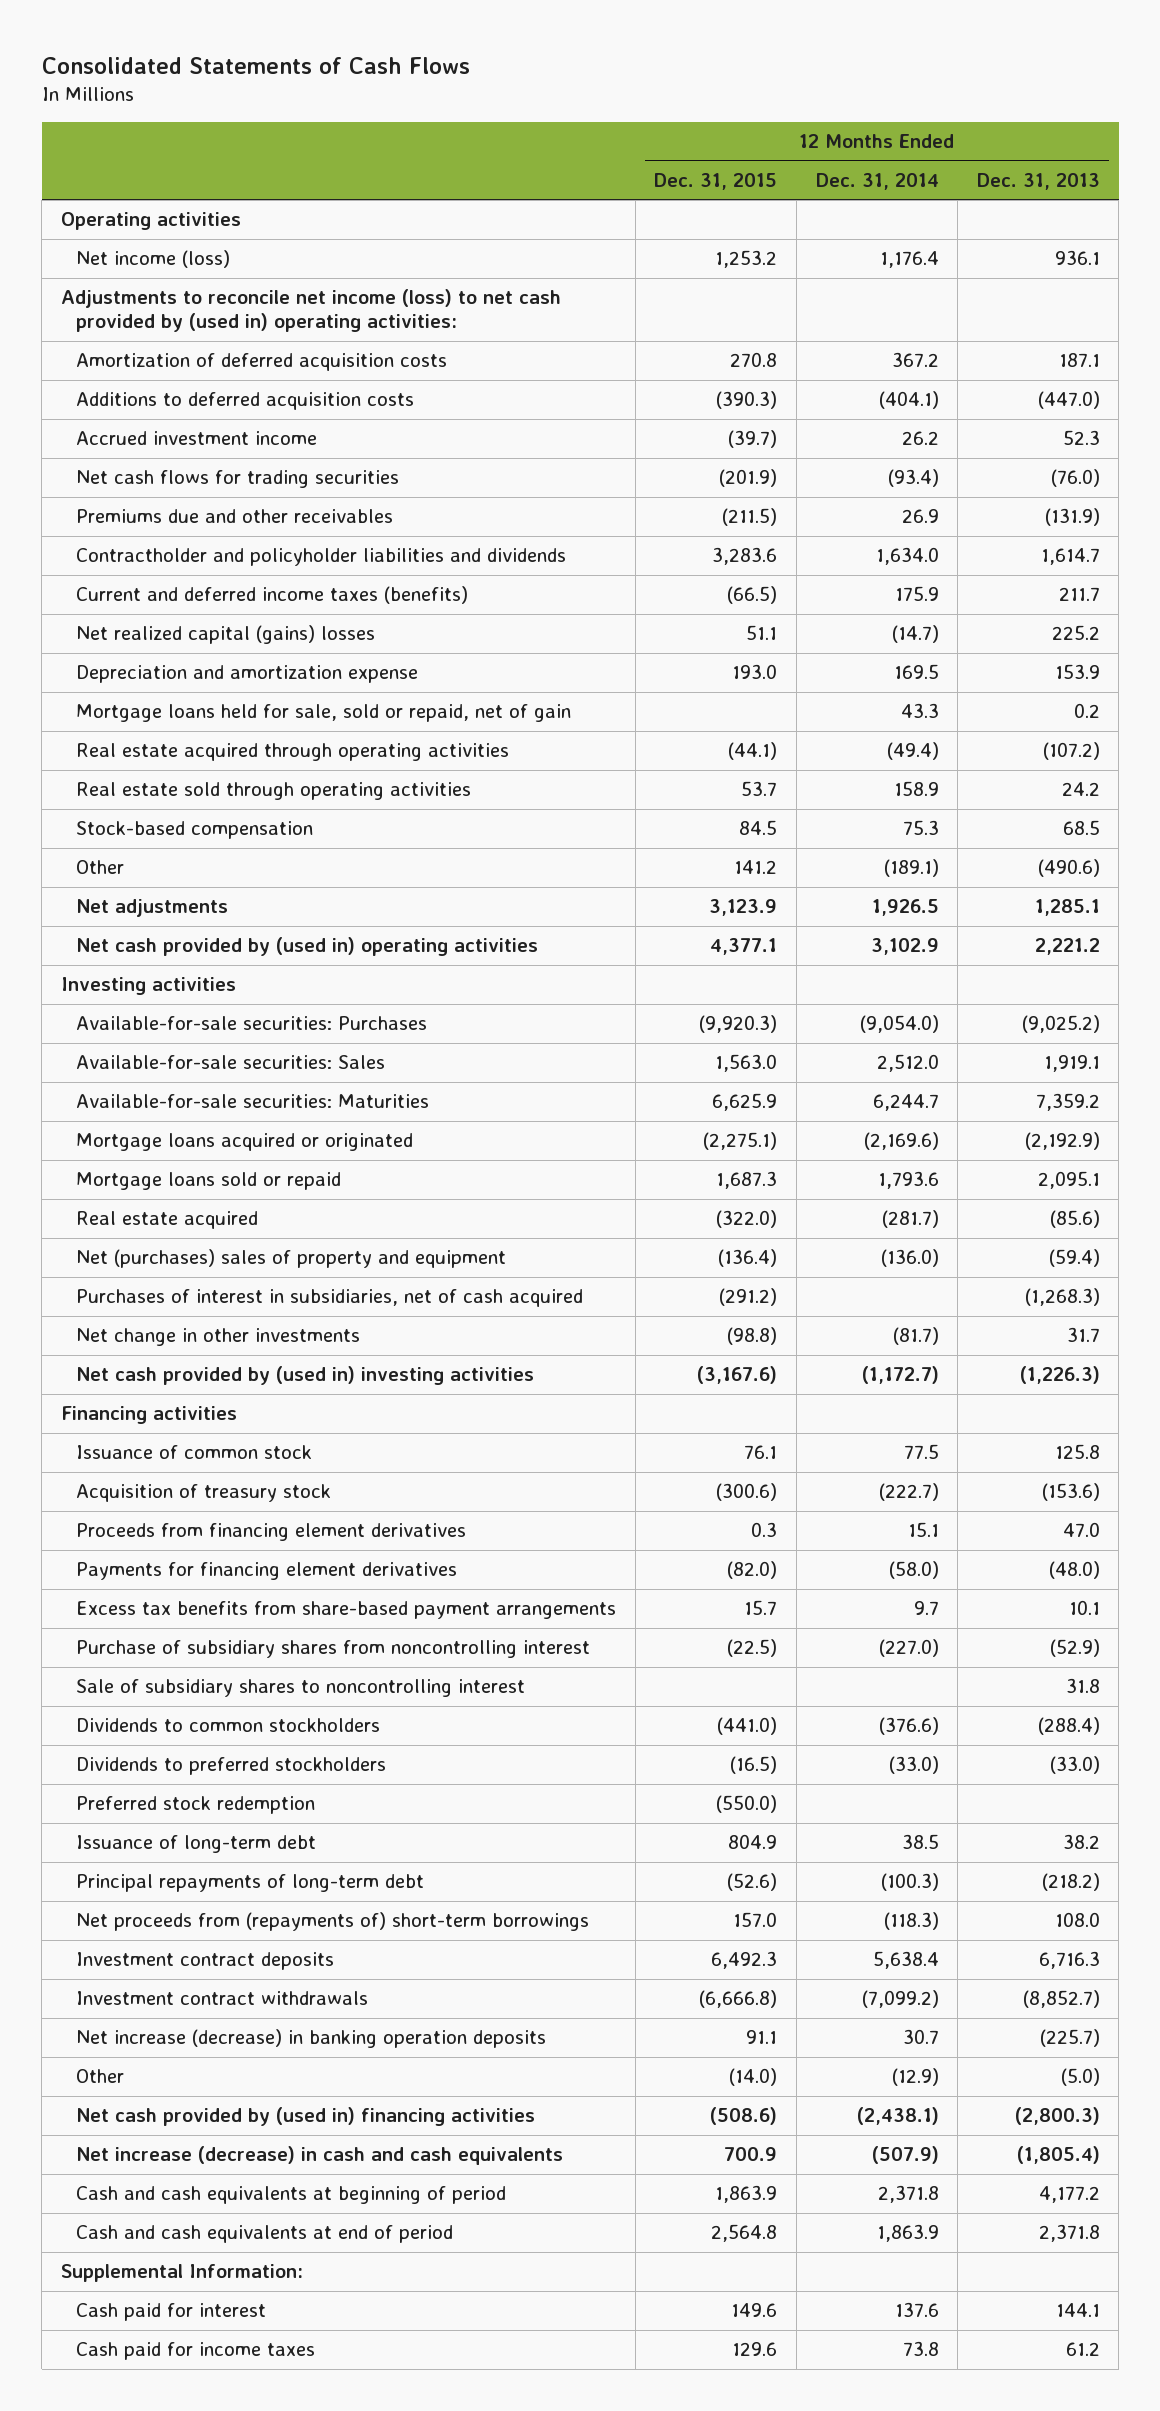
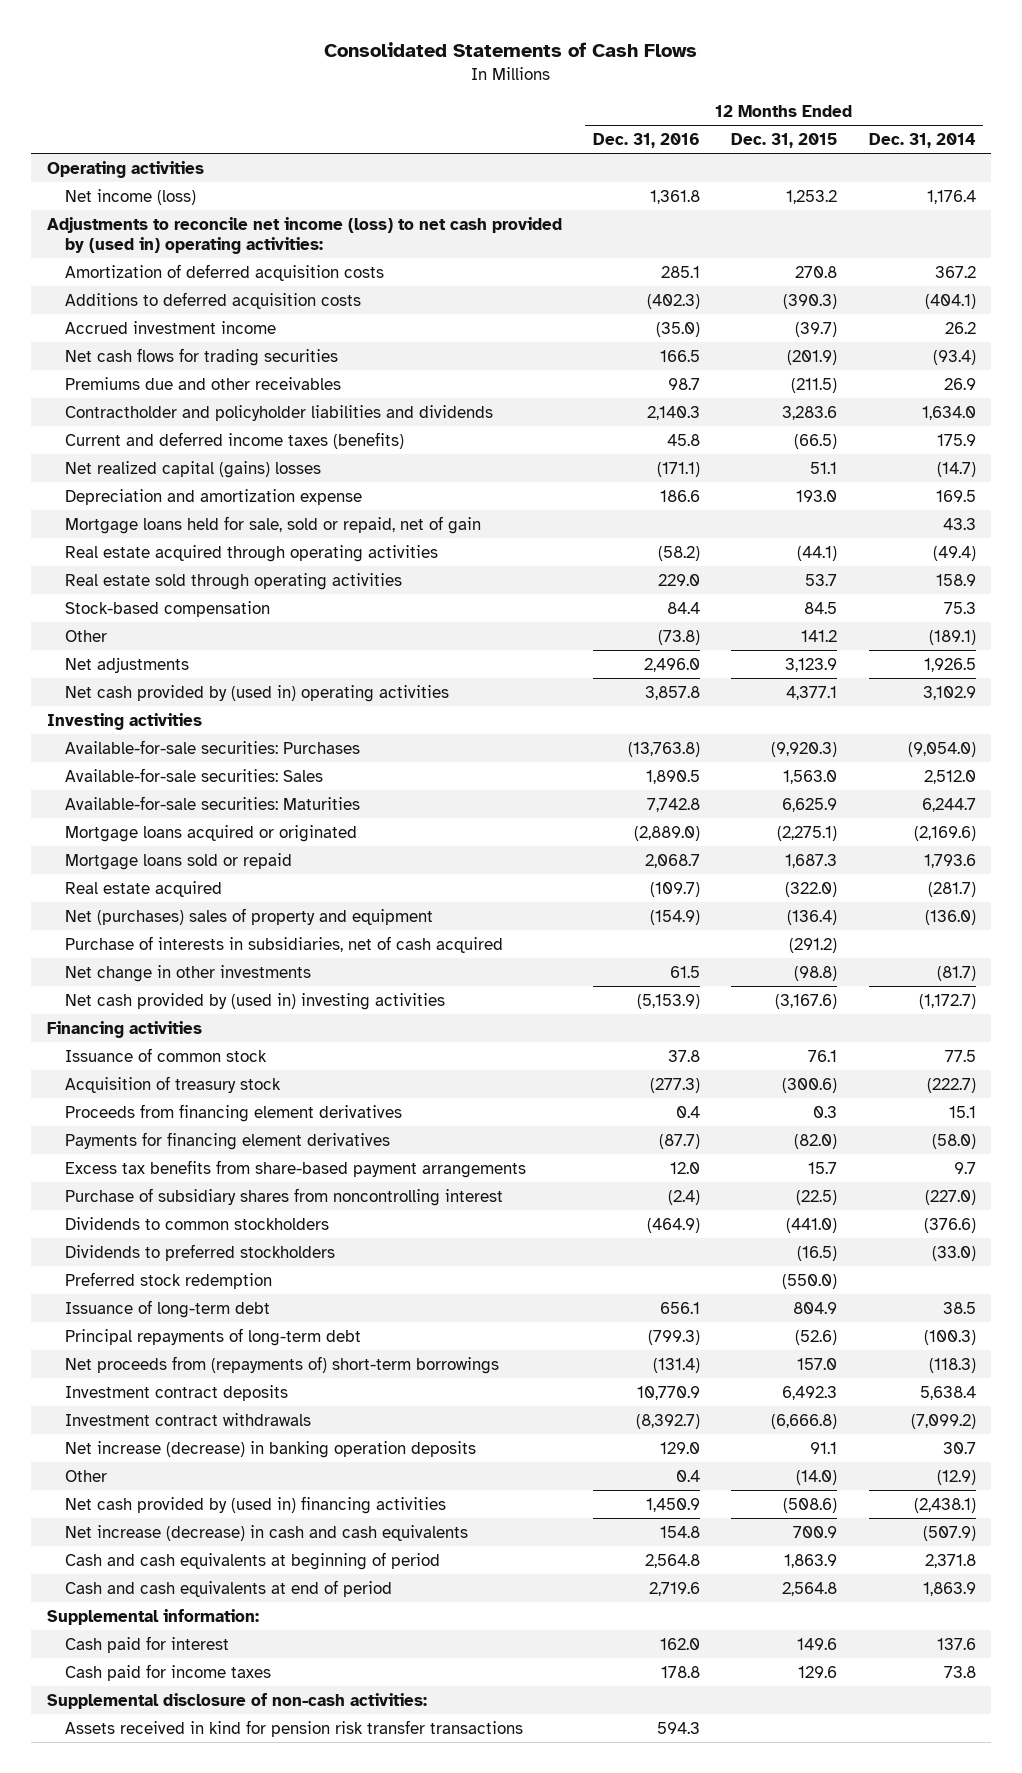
[976,173,1100,191] Dec. 31, 2013 -> none
none -> [593,133,701,149] Dec. 31, 2016
[76,1289,584,1308] Purchases of interest in subsidiaries, net of cash acquired -> [65,935,504,953] Purchase of interests in subsidiaries, net of cash acquired
[76,1679,526,1698] Sale of subsidiary shares to noncontrolling interest -> none
[60,2264,303,2283] Supplemental Information: -> [46,1608,259,1625] Supplemental information:
none -> [46,1692,427,1709] Supplemental disclosure of non-cash activities:
none -> [65,1719,524,1737] Assets received in kind for pension risk transfer transactions

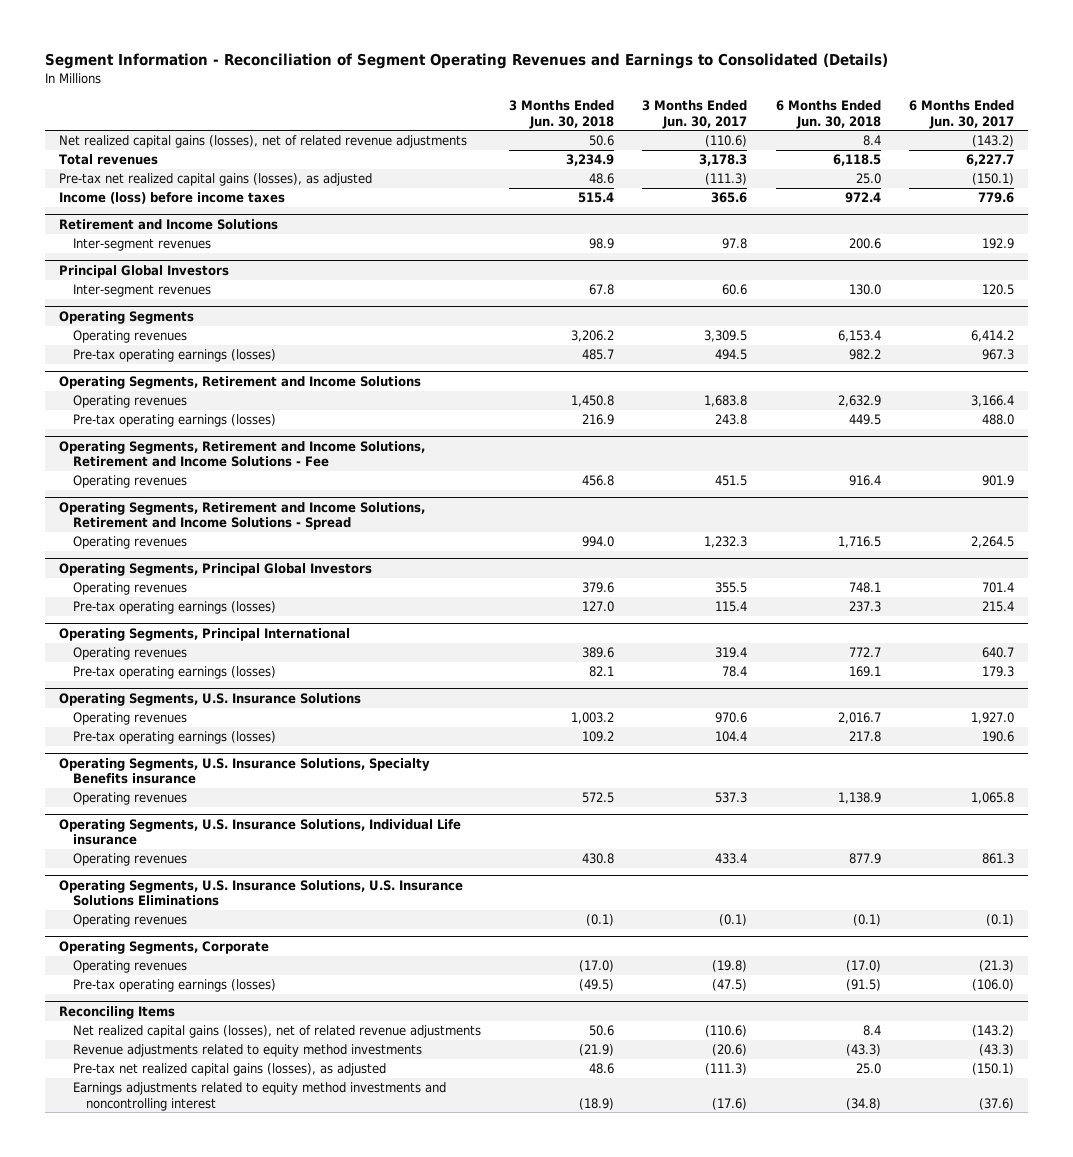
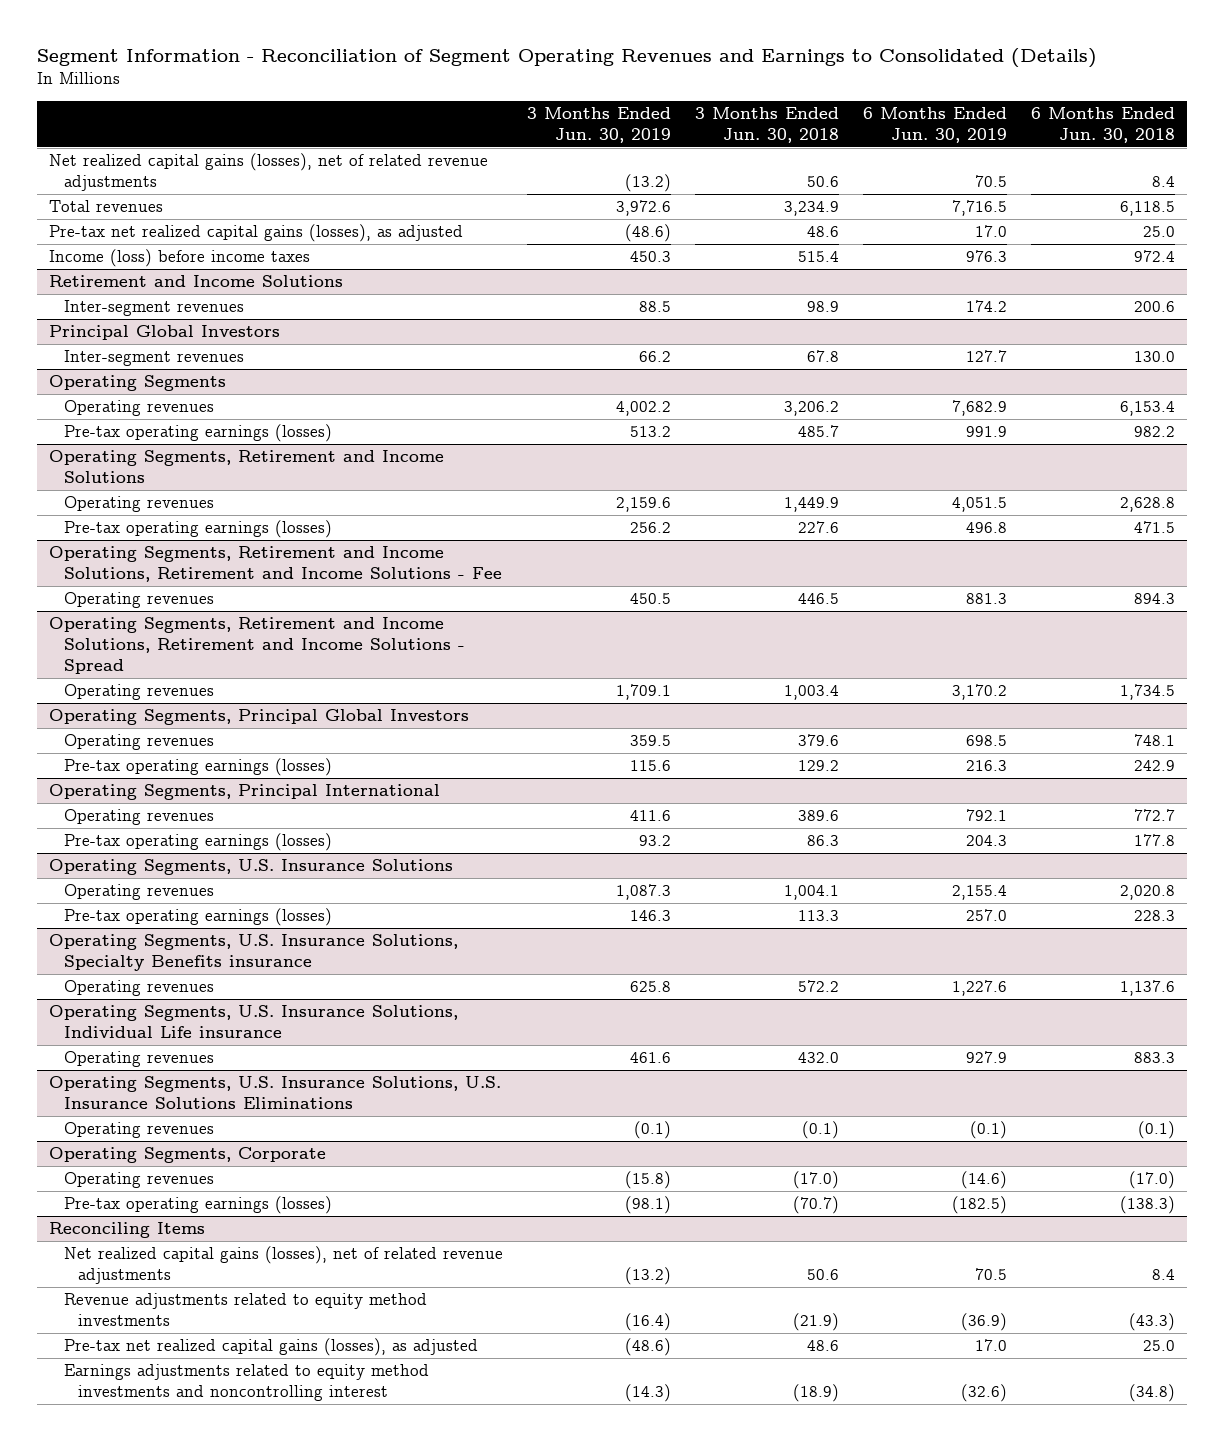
[642,100,748,129] 3 Months Ended Jun. 30, 2017 -> none
[908,100,1014,129] 6 Months Ended Jun. 30, 2017 -> none
none -> [526,107,671,143] 3 Months Ended Jun. 30, 2019
none -> [862,107,1007,143] 6 Months Ended Jun. 30, 2019
[571,395,615,408] 1,450.8 -> [783,497,839,513] 1,449.9
[837,395,881,408] 2,632.9 -> [1119,497,1175,513] 2,628.8
[582,414,615,426] 216.9 -> [797,521,839,534] 227.6
[848,414,881,426] 449.5 -> [1133,521,1175,534] 471.5
[582,475,615,487] 456.8 -> [797,593,839,605] 446.5
[848,475,881,487] 916.4 -> [1133,593,1175,605] 894.3
[582,536,615,548] 994.0 -> [783,685,839,701] 1,003.4
[837,536,881,549] 1,716.5 -> [1119,684,1175,701] 1,734.5
[582,601,615,613] 127.0 -> [797,760,839,772] 129.2
[848,601,881,613] 237.3 -> [1133,760,1175,772] 242.9
[589,666,615,678] 82.1 -> [806,835,839,847] 86.3
[848,666,881,678] 169.1 -> [1133,834,1175,847] 177.8
[571,712,615,725] 1,003.2 -> [783,885,839,901] 1,004.1
[837,712,881,725] 2,016.7 -> [1119,885,1175,901] 2,020.8
[582,731,615,743] 109.2 -> [797,910,839,922] 113.3
[848,731,881,743] 217.8 -> [1133,910,1175,922] 228.3
[582,792,615,804] 572.5 -> [797,980,839,993] 572.2
[837,792,881,805] 1,138.9 -> [1119,980,1175,997] 1,137.6
[582,853,615,865] 430.8 -> [797,1052,839,1064] 432.0
[848,853,881,865] 877.9 -> [1133,1052,1175,1064] 883.3
[579,979,615,992] (49.5) -> [792,1196,839,1215] (70.7)
[845,979,881,992] (91.5) -> [1119,1196,1175,1215] (138.3)

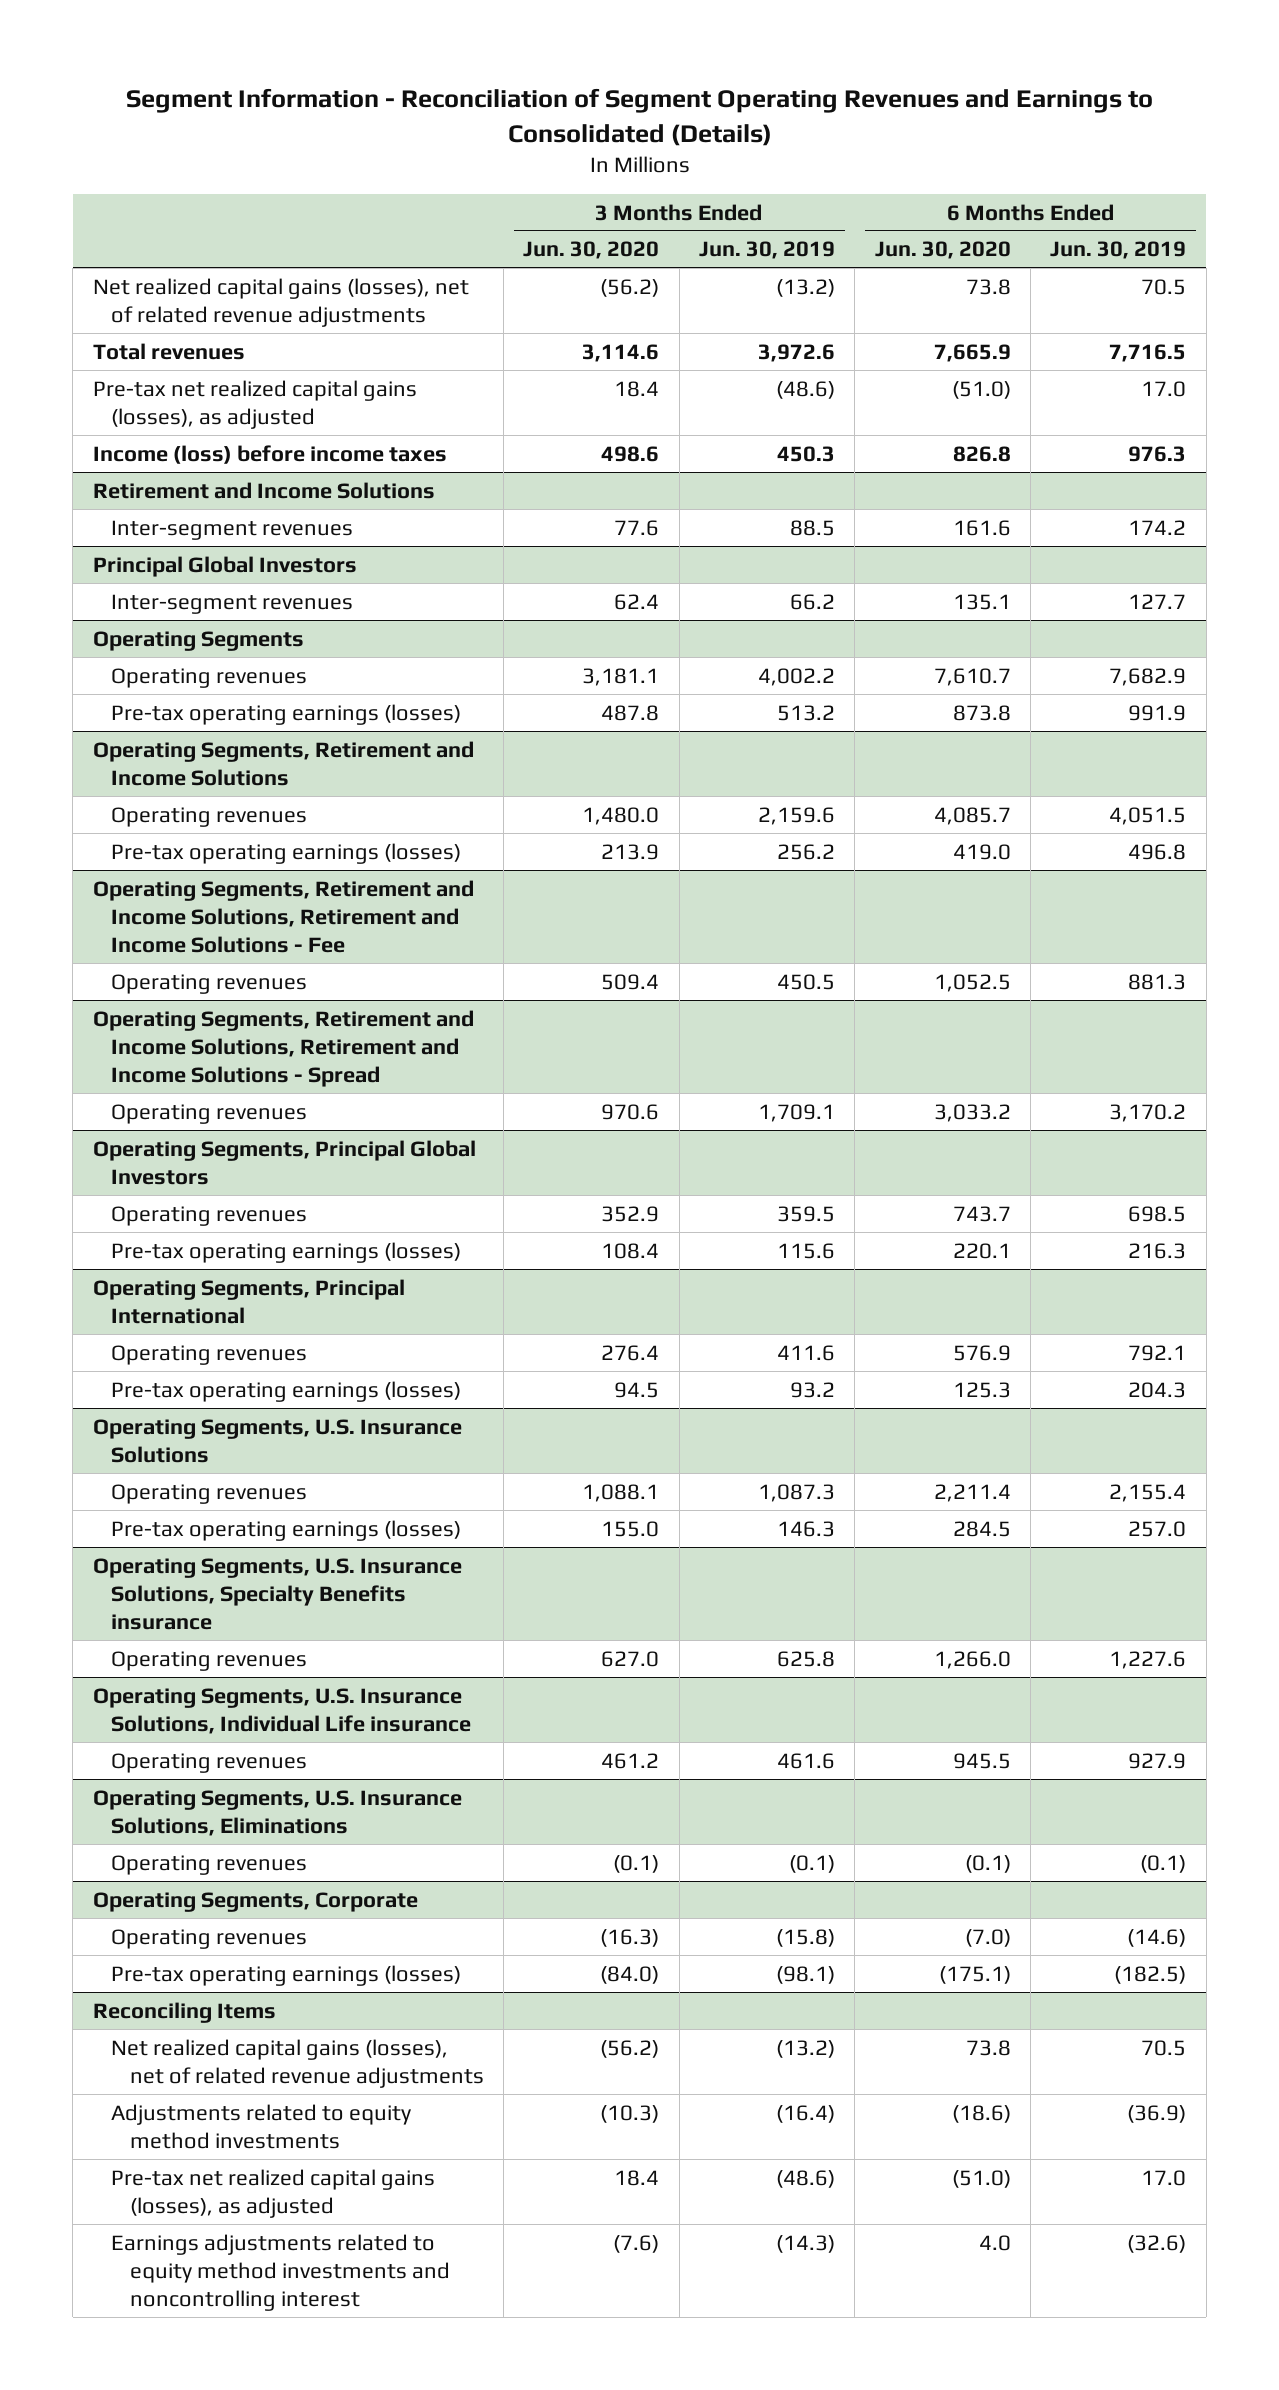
[694,107,839,143] 3 Months Ended Jun. 30, 2018 -> none
[1030,107,1175,143] 6 Months Ended Jun. 30, 2018 -> none
none -> [523,241,660,260] Jun. 30, 2020
none -> [874,241,1011,260] Jun. 30, 2020
[48,1076,501,1110] Operating Segments, U.S. Insurance Solutions, U.S. Insurance Solutions Eliminations -> [92,1789,462,1836] Operating Segments, U.S. Insurance Solutions, Eliminations
[63,1293,427,1327] Revenue adjustments related to equity method investments -> [111,2103,412,2149] Adjustments related to equity method investments

